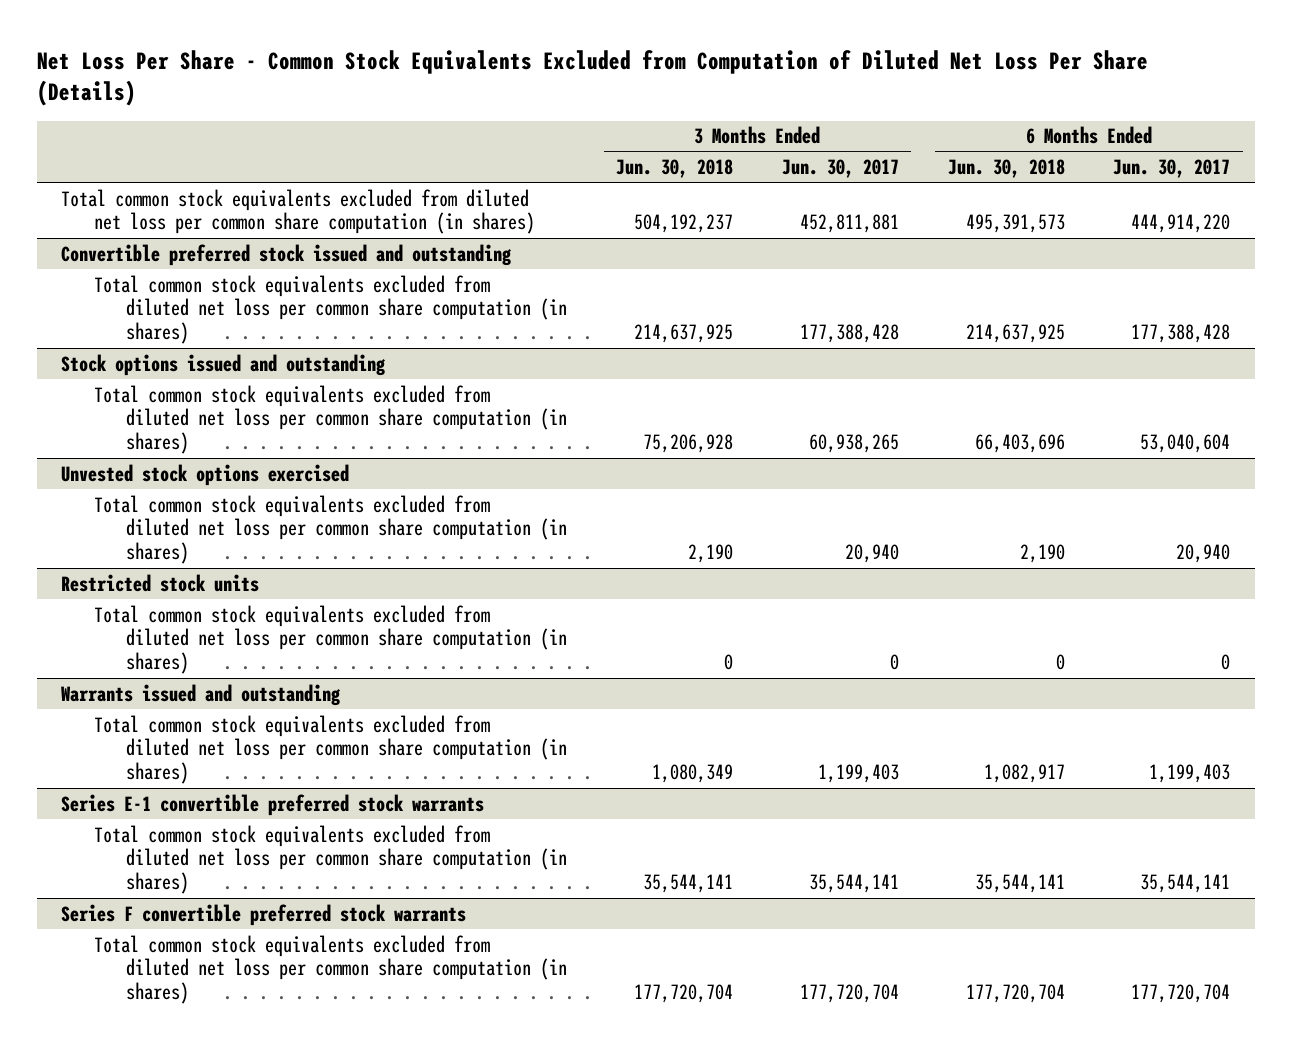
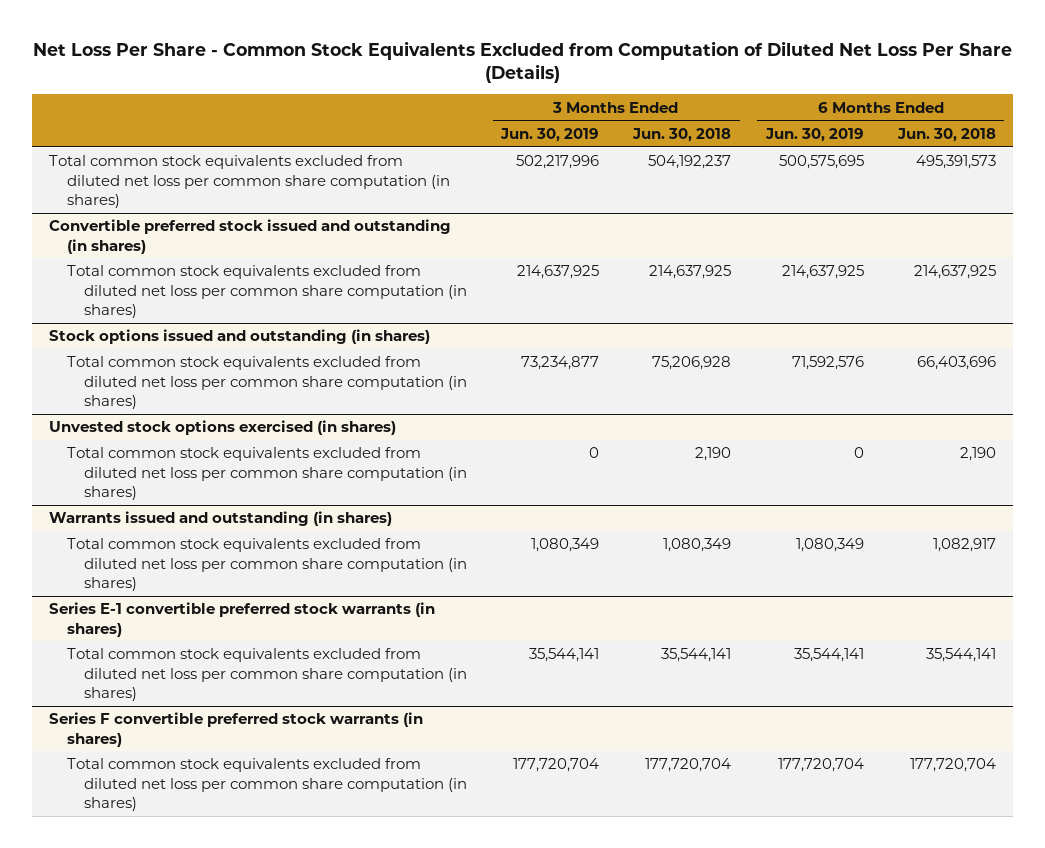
[781,159,899,179] Jun. 30, 2017 -> none
[1113,159,1231,179] Jun. 30, 2017 -> none
none -> [500,128,600,143] Jun. 30, 2019
none -> [764,128,864,143] Jun. 30, 2019
[61,243,513,266] Convertible preferred stock issued and outstanding -> [49,219,452,254] Convertible preferred stock issued and outstanding (in shares)
[61,353,387,376] Stock options issued and outstanding -> [49,329,431,345] Stock options issued and outstanding (in shares)
[61,463,350,486] Unvested stock options exercised -> [49,420,397,436] Unvested stock options exercised (in shares)
[61,573,260,592] Restricted stock units -> none
[93,604,568,675] Total common stock equivalents excluded from diluted net loss per common share computation (in shares) -> none
[61,683,342,706] Warrants issued and outstanding -> [49,511,393,527] Warrants issued and outstanding (in shares)
[61,793,485,816] Series E-1 convertible preferred stock warrants -> [49,602,436,637] Series E-1 convertible preferred stock warrants (in shares)
[61,903,467,926] Series F convertible preferred stock warrants -> [49,712,424,747] Series F convertible preferred stock warrants (in shares)

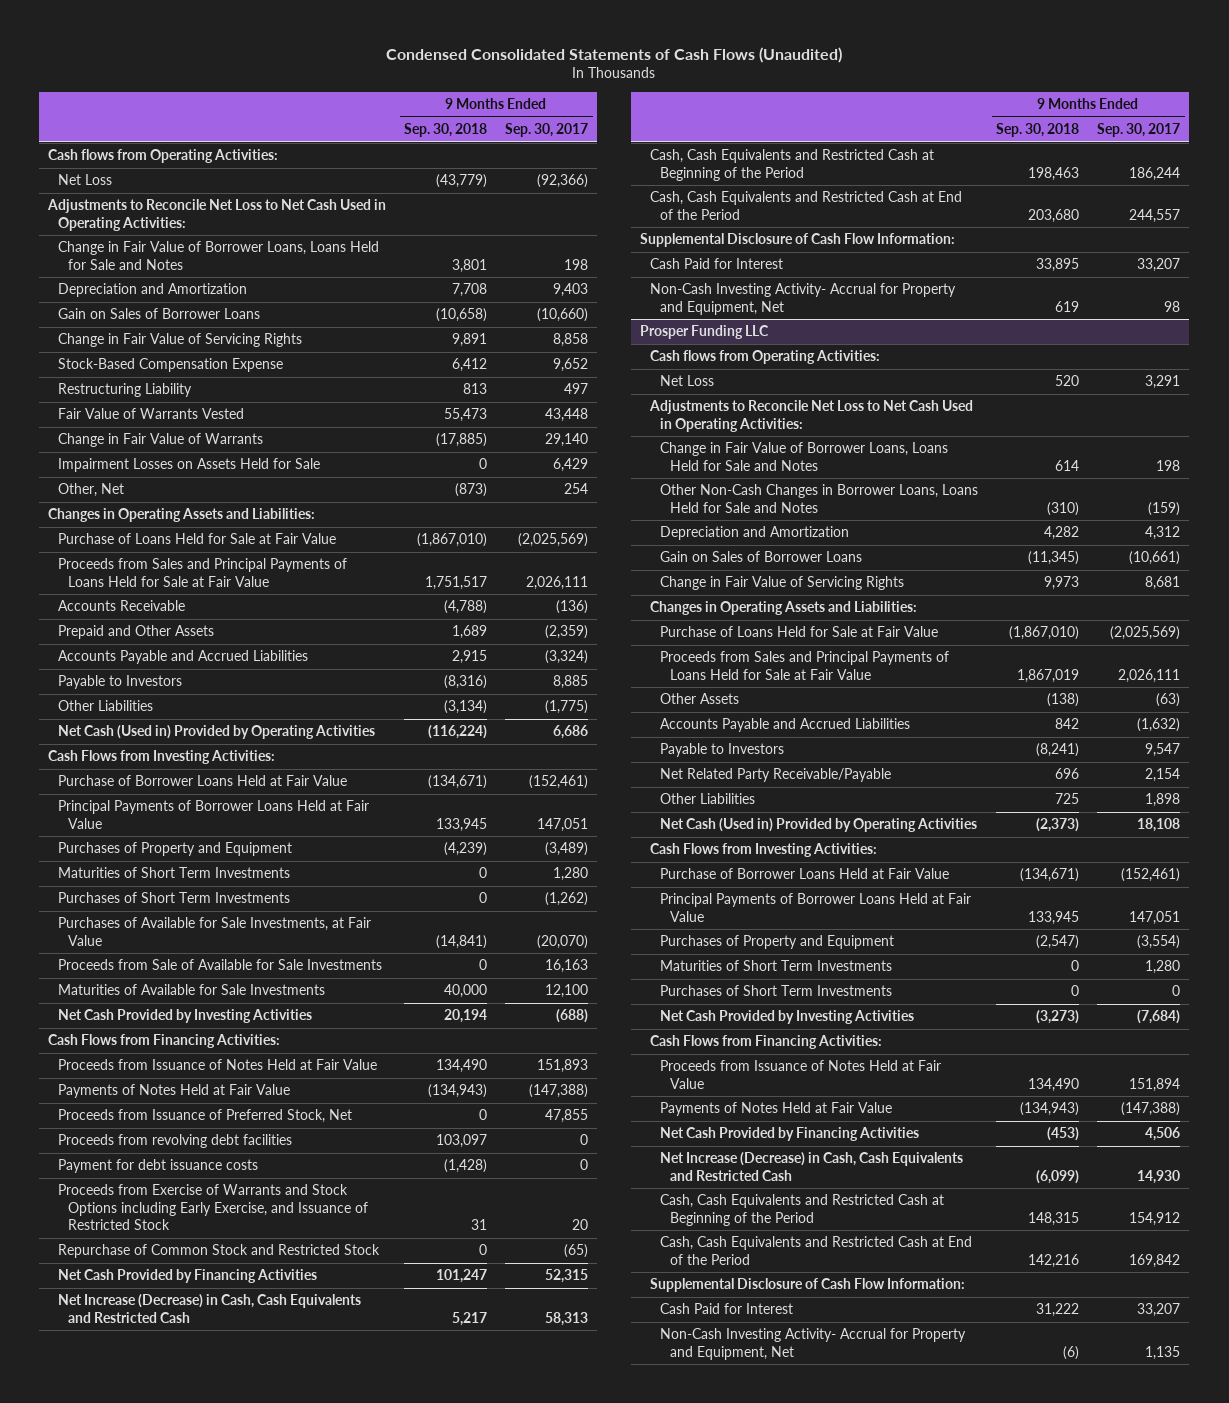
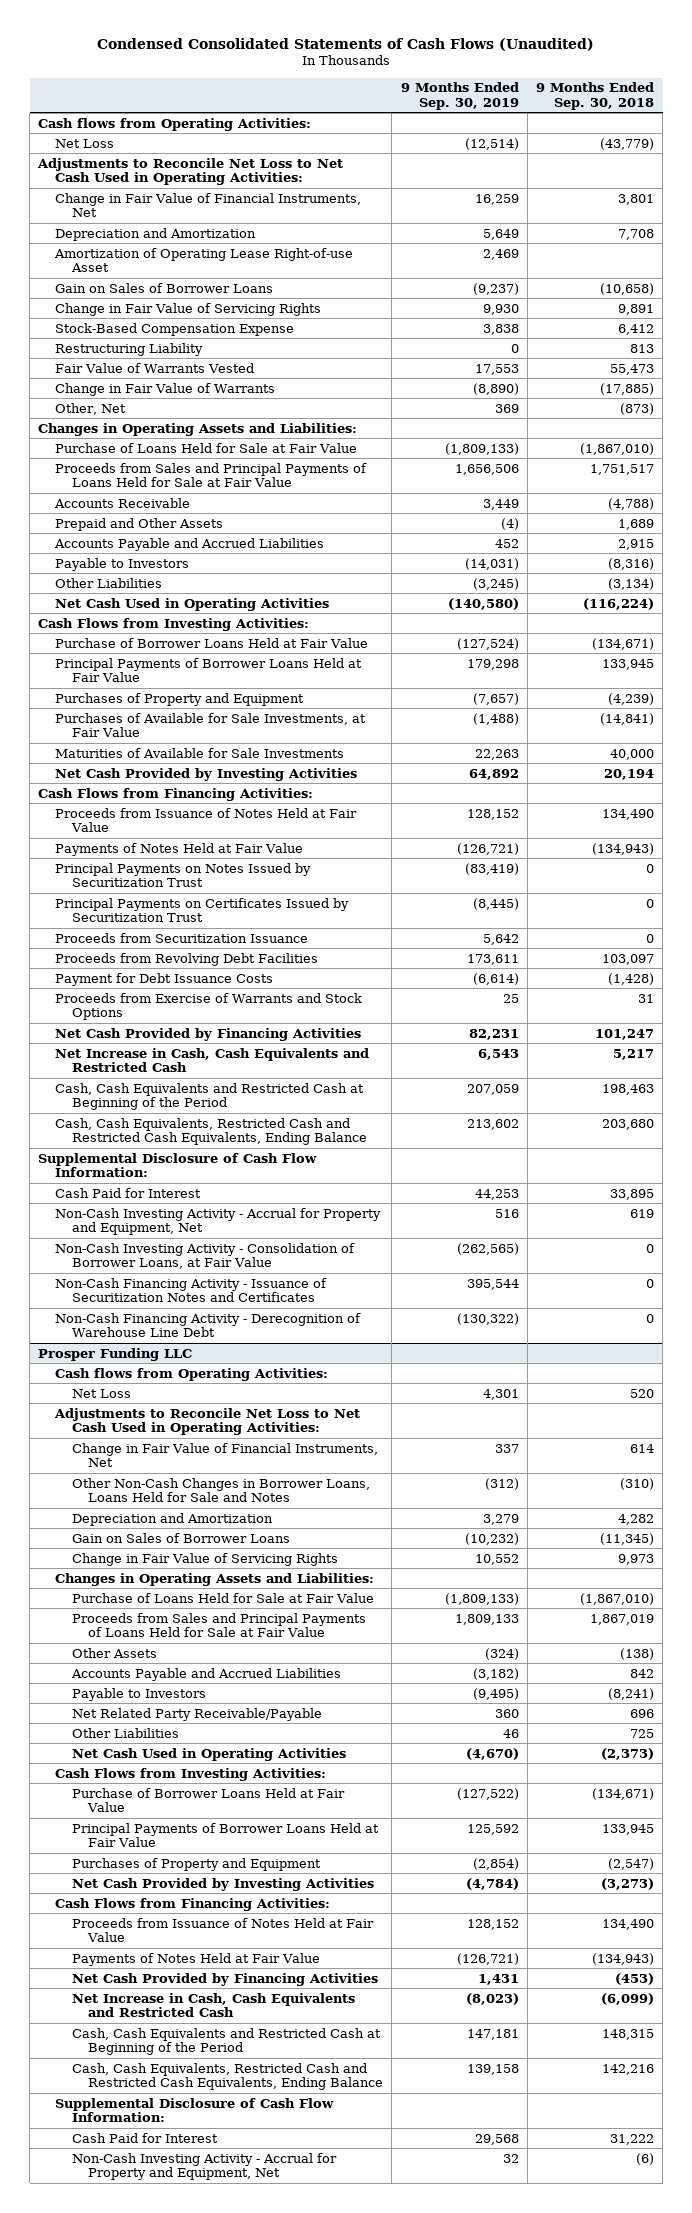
[505,123,589,138] Sep. 30, 2017 -> none
none -> [400,82,519,110] 9 Months Ended Sep. 30, 2019
[58,241,380,270] Change in Fair Value of Borrower Loans, Loans Held for Sale and Notes -> [55,192,362,218] Change in Fair Value of Financial Instruments, Net
none -> [54,247,354,273] Amortization of Operating Lease Right-of-use Asset
[58,458,321,473] Impairment Losses on Assets Held for Sale -> none
[58,725,376,740] Net Cash (Used in) Provided by Operating Activities -> [55,597,330,611] Net Cash Used in Operating Activities
[58,867,291,879] Maturities of Short Term Investments -> none
[58,892,291,904] Purchases of Short Term Investments -> none
[58,959,383,971] Proceeds from Sale of Available for Sale Investments -> none
[58,1109,353,1124] Proceeds from Issuance of Preferred Stock, Net -> none
[58,1244,381,1259] Repurchase of Common Stock and Restricted Stock -> none
none -> [55,862,312,888] Principal Payments on Notes Issued by Securitization Trust
none -> [55,897,350,923] Principal Payments on Certificates Issued by Securitization Trust
none -> [55,932,309,943] Proceeds from Securitization Issuance
[58,1134,293,1149] Proceeds from revolving debt facilities -> [55,952,319,966] Proceeds from Revolving Debt Facilities
[58,1159,259,1174] Payment for debt issuance costs -> [55,972,274,986] Payment for Debt Issuance Costs
[58,1184,368,1231] Proceeds from Exercise of Warrants and Stock Options including Early Exercise, and Issuance of Restricted Stock -> [55,992,363,1021] Proceeds from Exercise of Warrants and Stock Options
[58,1294,362,1323] Net Increase (Decrease) in Cash, Cash Equivalents and Restricted Cash -> [55,1047,370,1073] Net Increase in Cash, Cash Equivalents and Restricted Cash
[650,191,963,220] Cash, Cash Equivalents and Restricted Cash at End of the Period -> [55,1117,367,1146] Cash, Cash Equivalents, Restricted Cash and Restricted Cash Equivalents, Ending Balance
[650,283,957,315] Non-Cash Investing Activity- Accrual for Property and Equipment, Net -> [55,1207,382,1236] Non-Cash Investing Activity - Accrual for Property and Equipment, Net
none -> [55,1242,356,1270] Non-Cash Investing Activity - Consolidation of Borrower Loans, at Fair Value
none -> [55,1277,328,1303] Non-Cash Financing Activity - Issuance of Securitization Notes and Certificates
none -> [55,1312,362,1338] Non-Cash Financing Activity - Derecognition of Warehouse Line Debt
[659,442,948,471] Change in Fair Value of Borrower Loans, Loans Held for Sale and Notes -> [71,1442,378,1468] Change in Fair Value of Financial Instruments, Net
[659,818,977,833] Net Cash (Used in) Provided by Operating Activities -> [71,1747,346,1761] Net Cash Used in Operating Activities
[659,960,892,972] Maturities of Short Term Investments -> none
[659,985,892,997] Purchases of Short Term Investments -> none
[659,1152,963,1181] Net Increase (Decrease) in Cash, Cash Equivalents and Restricted Cash -> [71,1992,355,2018] Net Increase in Cash, Cash Equivalents and Restricted Cash
[659,1236,972,1265] Cash, Cash Equivalents and Restricted Cash at End of the Period -> [71,2062,384,2091] Cash, Cash Equivalents, Restricted Cash and Restricted Cash Equivalents, Ending Balance
[659,1328,966,1360] Non-Cash Investing Activity- Accrual for Property and Equipment, Net -> [71,2152,337,2181] Non-Cash Investing Activity - Accrual for Property and Equipment, Net

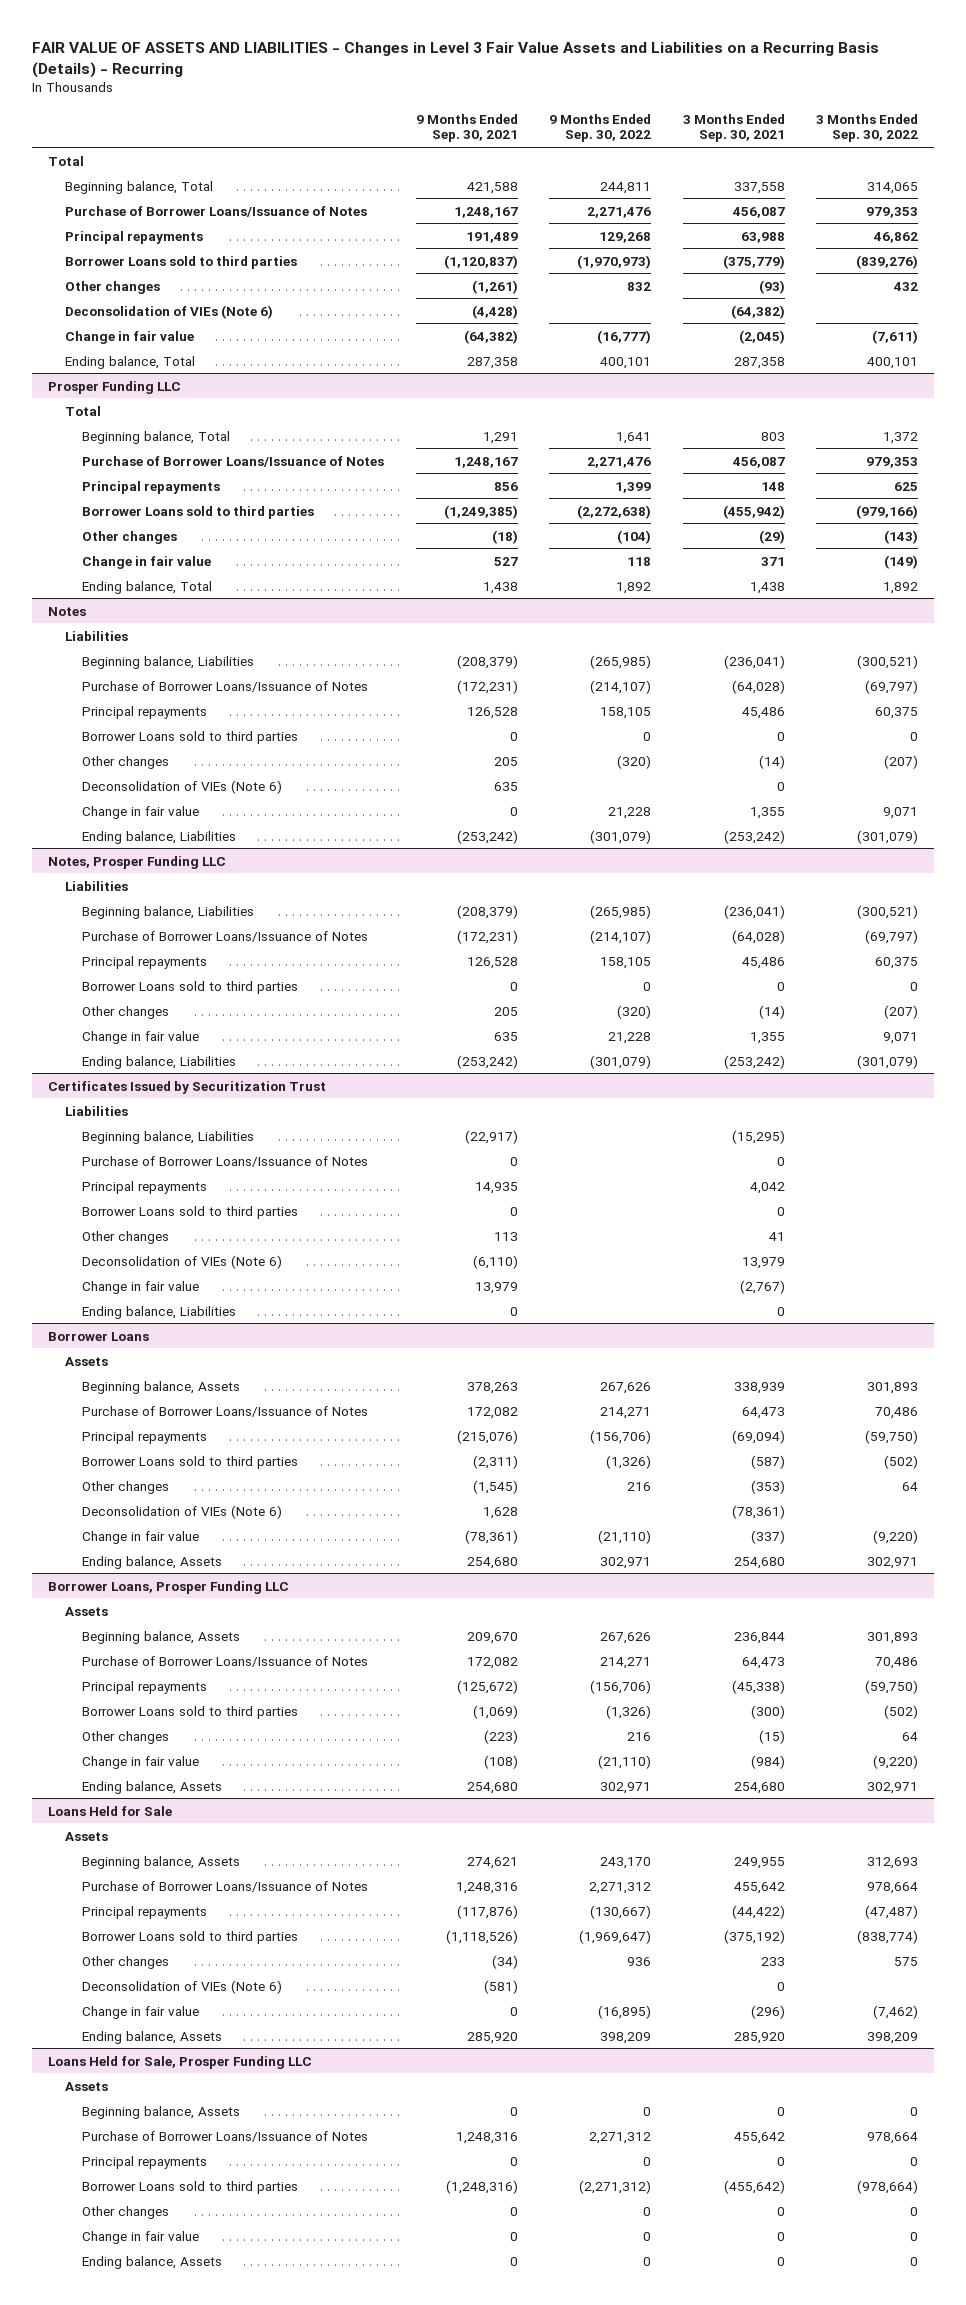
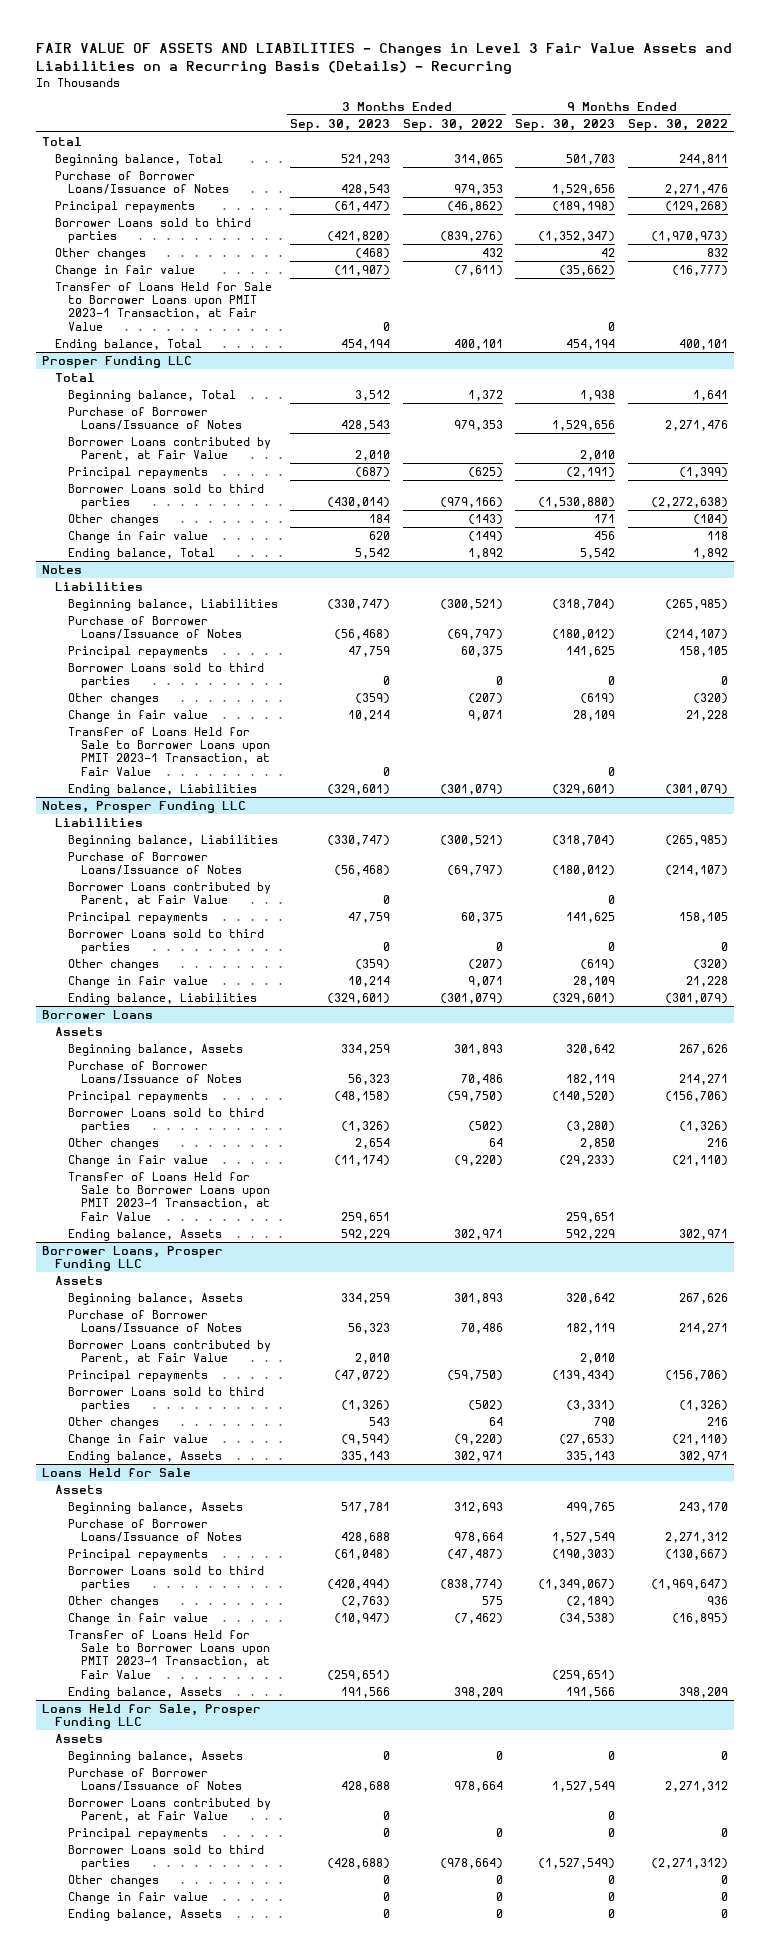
[415,113,518,143] 9 Months Ended Sep. 30, 2021 -> none
[682,113,785,143] 3 Months Ended Sep. 30, 2021 -> none
none -> [290,118,391,131] Sep. 30, 2023
none -> [515,118,616,131] Sep. 30, 2023
[599,231,652,243] 129,268 -> [664,200,728,212] (129,268)
[873,231,919,243] 46,862 -> [446,200,503,212] (46,862)
[65,304,274,319] Deconsolidation of VIEs (Note 6) -> none
none -> [54,281,272,331] Transfer of Loans Held for Sale to Borrower Loans upon PMIT 2023-1 Transaction, at Fair Value
none -> [67,436,271,462] Borrower Loans contributed by Parent, at Fair Value
[615,481,652,493] 1,399 -> [678,466,728,478] (1,399)
[894,481,919,491] 625 -> [467,466,503,478] (625)
[82,779,283,794] Deconsolidation of VIEs (Note 6) -> none
none -> [67,726,270,776] Transfer of Loans Held for Sale to Borrower Loans upon PMIT 2023-1 Transaction, at Fair Value
none -> [67,881,271,907] Borrower Loans contributed by Parent, at Fair Value
[47,1080,326,1094] Certificates Issued by Securitization Trust -> none
[65,1105,129,1116] Liabilities -> none
[82,1130,255,1144] Beginning balance, Liabilities -> none
[82,1155,369,1167] Purchase of Borrower Loans/Issuance of Notes -> none
[82,1180,208,1194] Principal repayments -> none
[82,1205,299,1219] Borrower Loans sold to third parties -> none
[82,1230,170,1244] Other changes -> none
[82,1254,283,1269] Deconsolidation of VIEs (Note 6) -> none
[82,1280,200,1294] Change in fair value -> none
[82,1305,237,1319] Ending balance, Liabilities -> none
[82,1504,283,1519] Deconsolidation of VIEs (Note 6) -> none
none -> [67,1171,270,1221] Transfer of Loans Held for Sale to Borrower Loans upon PMIT 2023-1 Transaction, at Fair Value
none -> [67,1339,271,1365] Borrower Loans contributed by Parent, at Fair Value
[82,1979,283,1994] Deconsolidation of VIEs (Note 6) -> none
none -> [67,1629,270,1679] Transfer of Loans Held for Sale to Borrower Loans upon PMIT 2023-1 Transaction, at Fair Value
none -> [67,1797,271,1823] Borrower Loans contributed by Parent, at Fair Value

